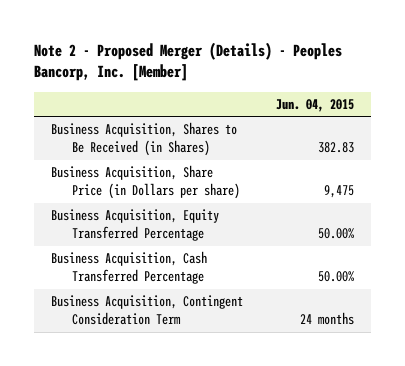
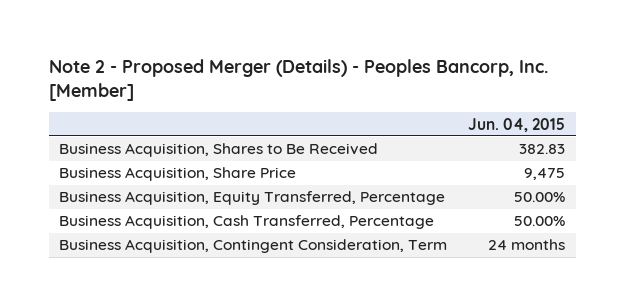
[50,122,237,157] Business Acquisition, Shares to Be Received (in Shares) -> [59,143,379,158] Business Acquisition, Shares to Be Received
[50,165,241,200] Business Acquisition, Share Price (in Dollars per share) -> [59,167,297,182] Business Acquisition, Share Price
[50,209,219,242] Business Acquisition, Equity Transferred Percentage -> [59,191,446,206] Business Acquisition, Equity Transferred, Percentage
[50,251,207,285] Business Acquisition, Cash Transferred Percentage -> [59,215,435,230] Business Acquisition, Cash Transferred, Percentage
[50,295,243,326] Business Acquisition, Contingent Consideration Term -> [59,239,448,254] Business Acquisition, Contingent Consideration, Term

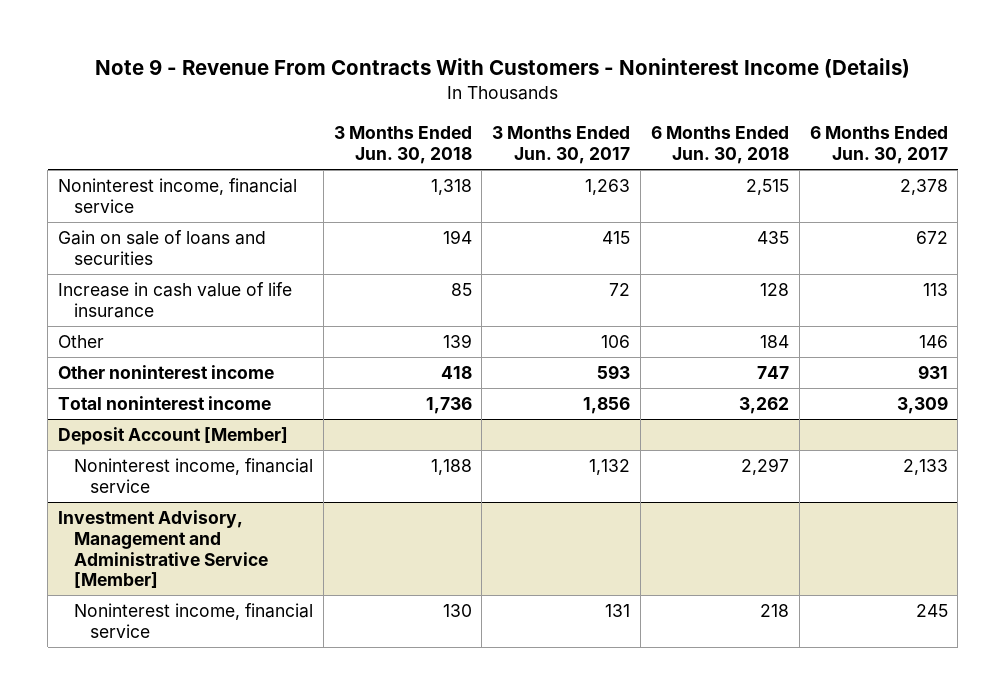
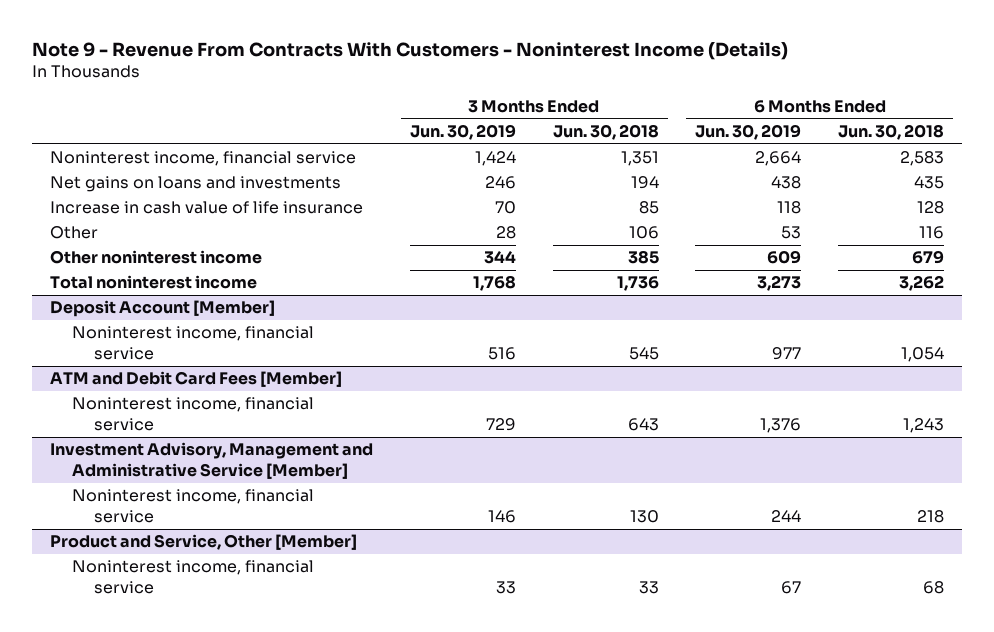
[492,126,631,164] 3 Months Ended Jun. 30, 2017 -> none
[809,126,948,164] 6 Months Ended Jun. 30, 2017 -> none
none -> [409,123,516,140] Jun. 30, 2019
none -> [695,123,802,140] Jun. 30, 2019
[430,179,472,196] 1,318 -> [620,151,659,167] 1,351
[745,179,789,196] 2,515 -> [900,151,945,167] 2,583
[58,230,267,265] Gain on sale of loans and securities -> [49,176,341,193] Net gains on loans and investments
[442,334,472,349] 139 -> [628,226,659,240] 106
[759,335,789,349] 184 -> [919,226,945,240] 116
[440,366,472,380] 418 -> [627,250,659,265] 385
[756,366,789,380] 747 -> [912,250,945,265] 679
[430,459,472,476] 1,188 -> [628,346,659,360] 545
[740,458,789,476] 2,297 -> [901,346,945,362] 1,054
none -> [49,371,342,388] ATM and Debit Card Fees [Member]
none -> [72,397,315,431] Noninterest income, financial service
none -> [49,534,357,551] Product and Service, Other [Member]
none -> [72,560,315,594] Noninterest income, financial service

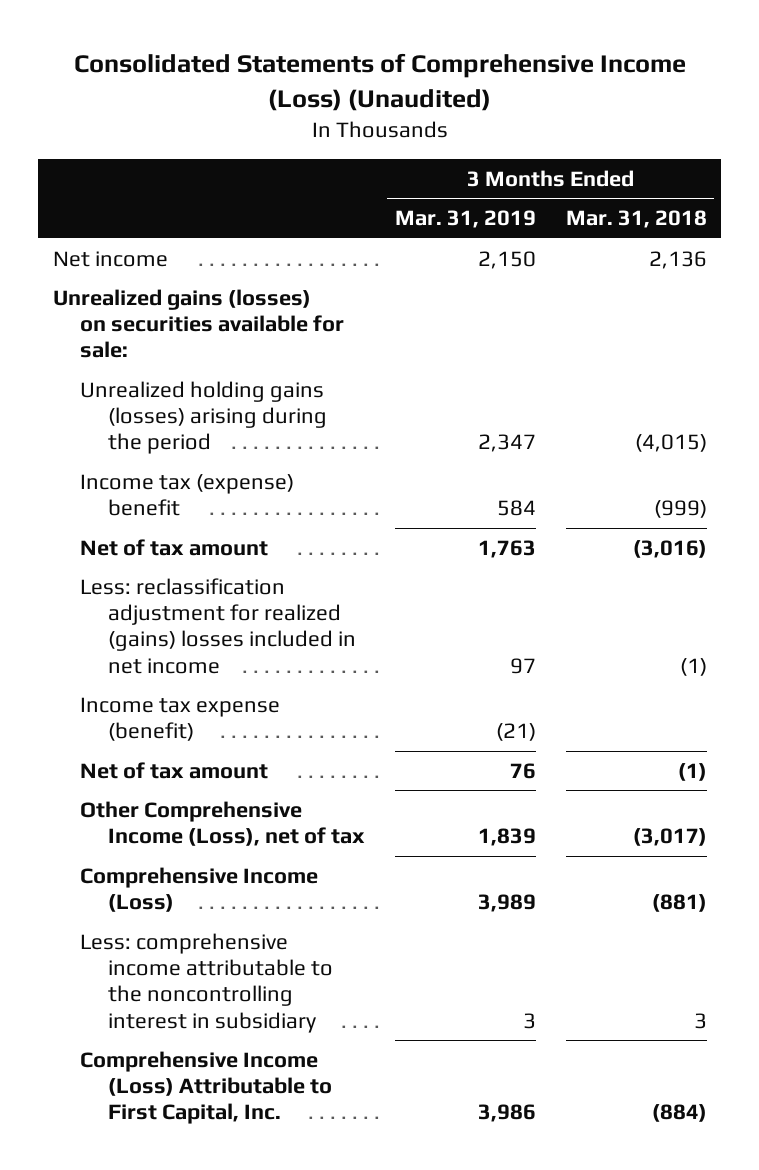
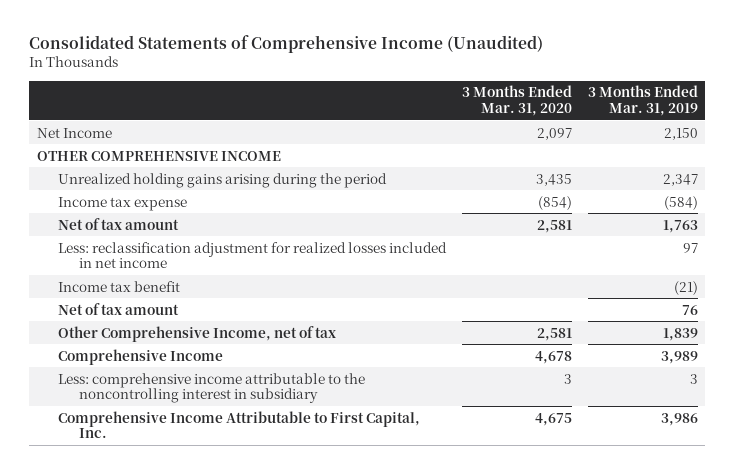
[73,53,686,111] Consolidated Statements of Comprehensive Income (Loss) (Unaudited) -> [28,35,543,54] Consolidated Statements of Comprehensive Income (Unaudited)
[565,210,707,229] Mar. 31, 2018 -> none
none -> [461,85,572,117] 3 Months Ended Mar. 31, 2020
[52,288,345,359] Unrealized gains (losses) on securities available for sale: -> none
[52,250,168,267] Net income -> [36,127,112,138] Net Income
none -> [36,150,281,161] OTHER COMPREHENSIVE INCOME
[80,380,328,455] Unrealized holding gains (losses) arising during the period -> [57,172,387,188] Unrealized holding gains arising during the period
[80,473,295,517] Income tax (expense) benefit -> [57,196,187,211] Income tax expense
[496,500,536,517] 584 -> [663,195,698,210] (584)
[80,577,357,674] Less: reclassification adjustment for realized (gains) losses included in net income -> [57,241,447,269] Less: reclassification adjustment for realized losses included in net income
[80,696,281,742] Income tax expense (benefit) -> [57,280,180,292] Income tax benefit
[80,800,366,847] Other Comprehensive Income (Loss), net of tax -> [57,325,336,342] Other Comprehensive Income, net of tax
[80,866,319,913] Comprehensive Income (Loss) -> [57,348,223,365] Comprehensive Income
[80,1050,333,1125] Comprehensive Income (Loss) Attributable to First Capital, Inc. -> [57,410,420,439] Comprehensive Income Attributable to First Capital, Inc.

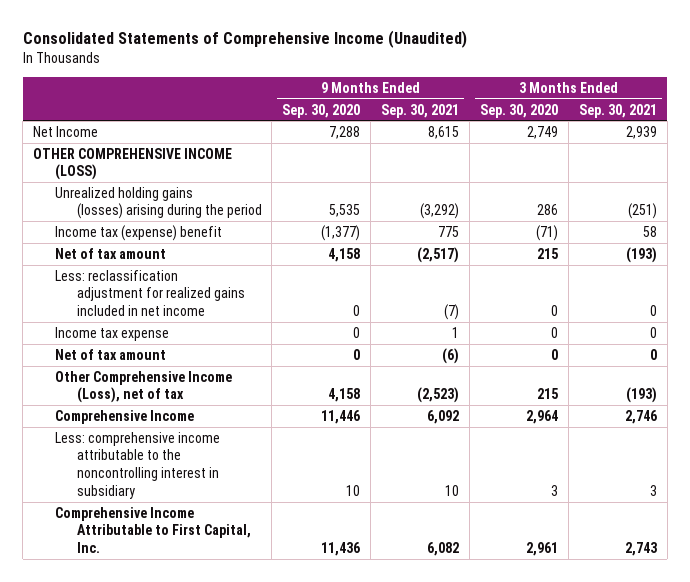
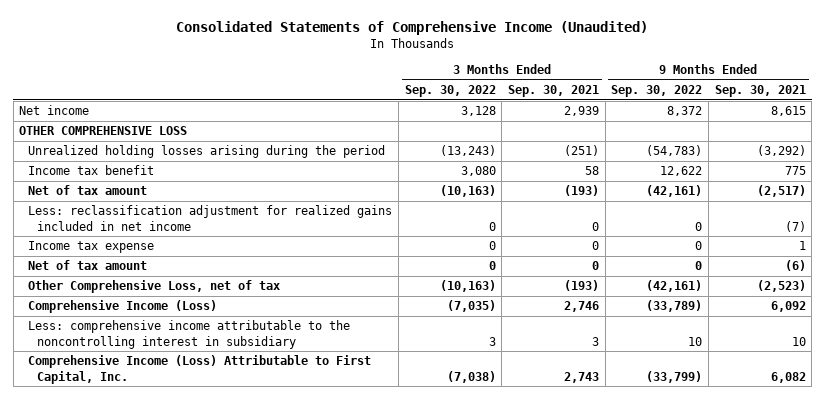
[282,103,361,118] Sep. 30, 2020 -> none
[480,103,559,118] Sep. 30, 2020 -> none
none -> [404,85,496,98] Sep. 30, 2022
none -> [611,85,703,98] Sep. 30, 2022
[33,125,99,137] Net Income -> [19,105,90,116] Net income
[33,147,233,181] OTHER COMPREHENSIVE INCOME (LOSS) -> [19,126,188,136] OTHER COMPREHENSIVE LOSS
[54,186,262,220] Unrealized holding gains (losses) arising during the period -> [28,145,386,159] Unrealized holding losses arising during the period
[54,224,222,241] Income tax (expense) benefit -> [28,165,155,176] Income tax benefit
[54,370,232,404] Other Comprehensive Income (Loss), net of tax -> [28,280,281,294] Other Comprehensive Loss, net of tax
[54,409,194,424] Comprehensive Income -> [28,300,218,314] Comprehensive Income (Loss)
[54,506,251,554] Comprehensive Income Attributable to First Capital, Inc. -> [28,355,372,384] Comprehensive Income (Loss) Attributable to First Capital, Inc.

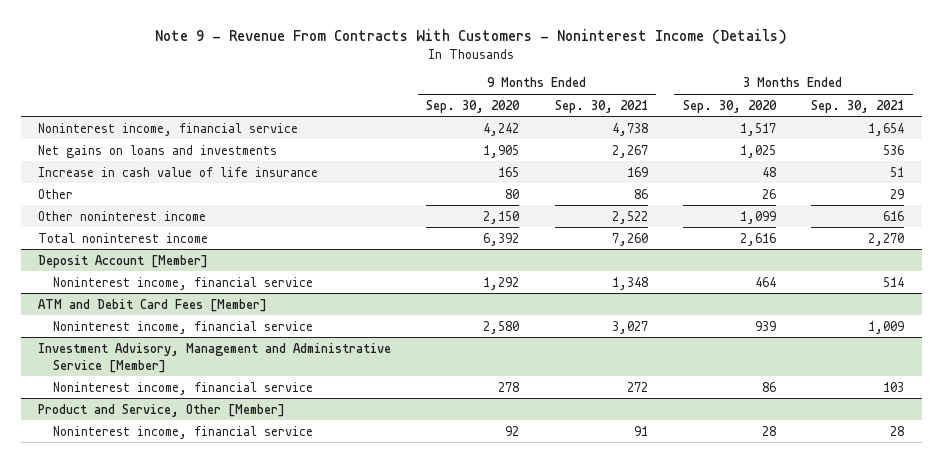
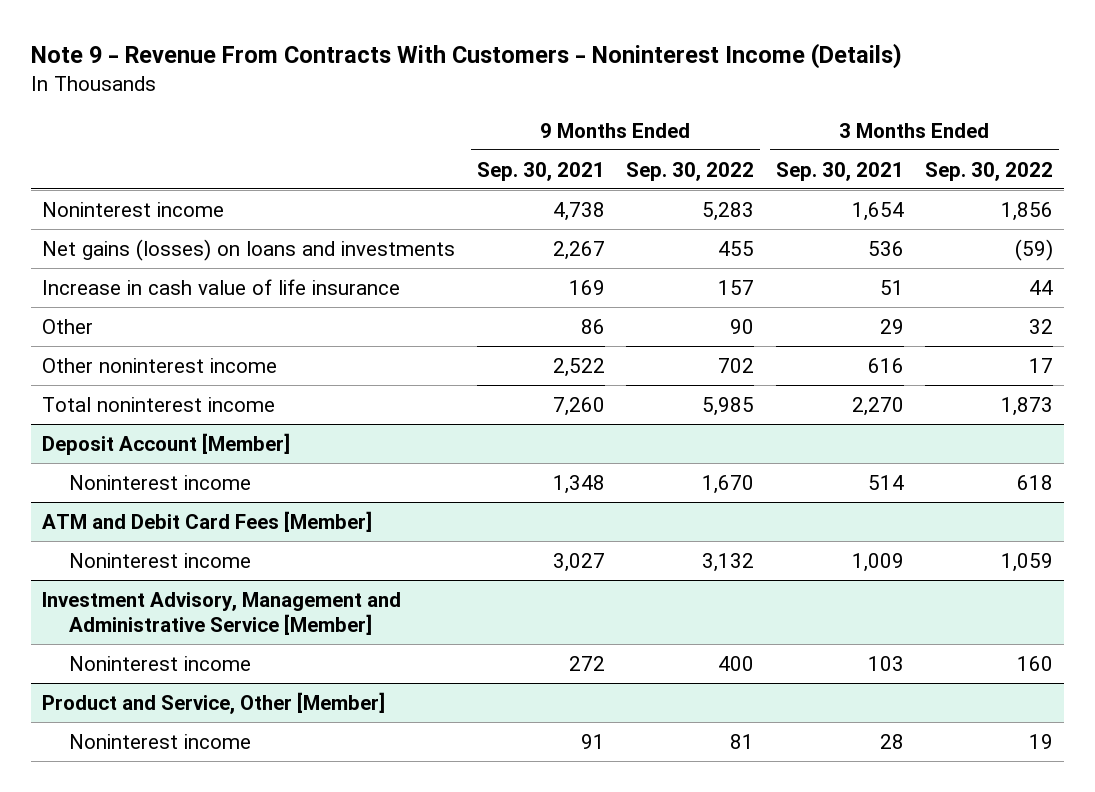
[426,99,521,113] Sep. 30, 2020 -> none
[682,99,777,113] Sep. 30, 2020 -> none
none -> [626,161,755,181] Sep. 30, 2022
none -> [925,161,1054,181] Sep. 30, 2022
[38,122,299,136] Noninterest income, financial service -> [42,201,225,217] Noninterest income
[38,144,278,158] Net gains on loans and investments -> [42,238,456,261] Net gains (losses) on loans and investments
[53,276,314,290] Noninterest income, financial service -> [69,474,252,490] Noninterest income
[53,320,314,334] Noninterest income, financial service -> [69,552,252,568] Noninterest income
[53,381,314,395] Noninterest income, financial service -> [69,655,252,671] Noninterest income
[53,425,314,439] Noninterest income, financial service -> [69,733,252,749] Noninterest income

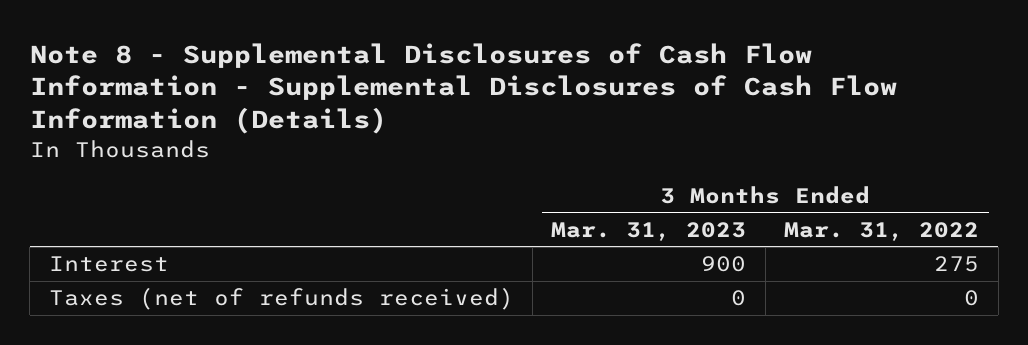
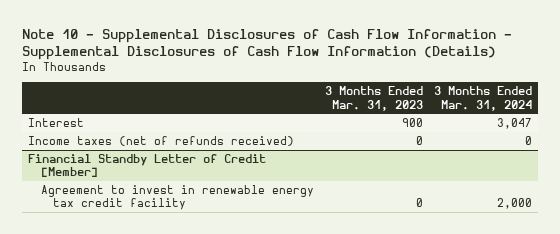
[29,42,897,135] Note 8 - Supplemental Disclosures of Cash Flow Information - Supplemental Disclosures of Cash Flow Information (Details) -> [22,29,513,61] Note 10 - Supplemental Disclosures of Cash Flow Information - Supplemental Disclosures of Cash Flow Information (Details)
[784,221,980,241] Mar. 31, 2022 -> none
none -> [434,86,533,111] 3 Months Ended Mar. 31, 2024
[48,287,514,311] Taxes (net of refunds received) -> [27,136,294,147] Income taxes (net of refunds received)
none -> [27,154,266,178] Financial Standby Letter of Credit [Member]
none -> [40,185,314,211] Agreement to invest in renewable energy tax credit facility

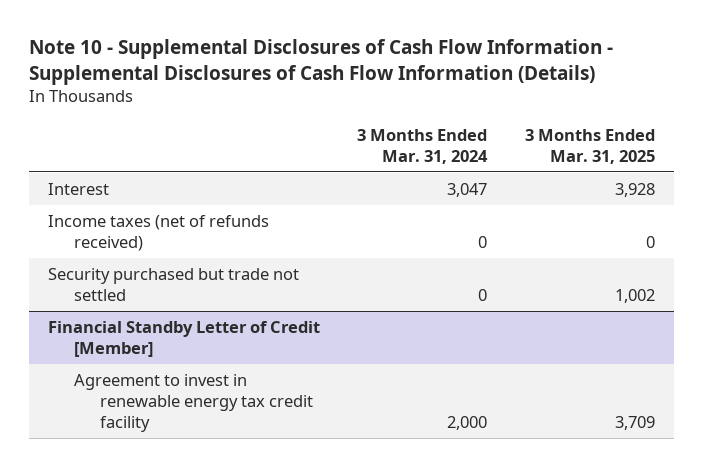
[324,86,423,111] 3 Months Ended Mar. 31, 2023 -> none
none -> [525,128,656,164] 3 Months Ended Mar. 31, 2025
none -> [47,267,299,301] Security purchased but trade not settled

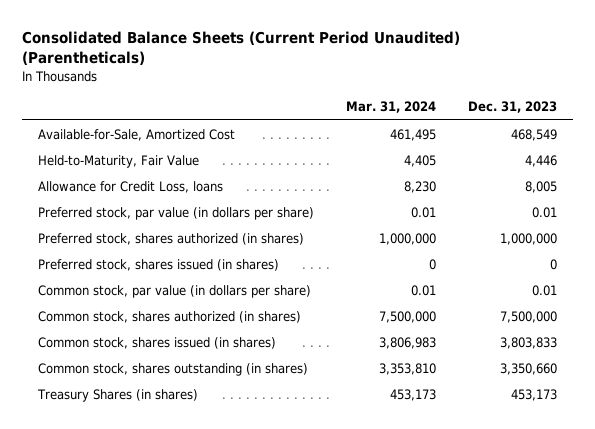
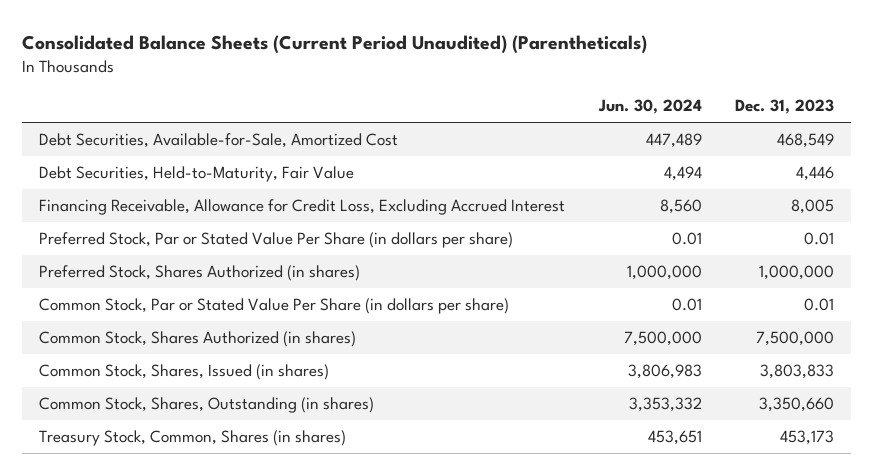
[346,101,437,114] Mar. 31, 2024 -> none
none -> [597,99,702,115] Jun. 30, 2024
[38,258,280,271] Preferred stock, shares issued (in shares) -> none
[38,128,236,141] Available-for-Sale, Amortized Cost -> [39,133,399,149] Debt Securities, Available-for-Sale, Amortized Cost
[38,154,200,168] Held-to-Maturity, Fair Value -> [39,166,355,183] Debt Securities, Held-to-Maturity, Fair Value
[38,180,224,193] Allowance for Credit Loss, loans -> [39,199,566,216] Financing Receivable, Allowance for Credit Loss, Excluding Accrued Interest
[38,206,315,220] Preferred stock, par value (in dollars per share) -> [39,232,514,249] Preferred Stock, Par or Stated Value Per Share (in dollars per share)
[38,232,305,245] Preferred stock, shares authorized (in shares) -> [39,265,361,282] Preferred Stock, Shares Authorized (in shares)
[38,284,312,298] Common stock, par value (in dollars per share) -> [39,298,510,315] Common Stock, Par or Stated Value Per Share (in dollars per share)
[38,310,302,323] Common stock, shares authorized (in shares) -> [39,331,357,348] Common Stock, Shares Authorized (in shares)
[38,336,277,349] Common stock, shares issued (in shares) -> [39,364,330,381] Common Stock, Shares, Issued (in shares)
[38,362,309,376] Common stock, shares outstanding (in shares) -> [39,397,375,414] Common Stock, Shares, Outstanding (in shares)
[37,388,199,402] Treasury Shares (in shares) -> [39,430,347,447] Treasury Stock, Common, Shares (in shares)

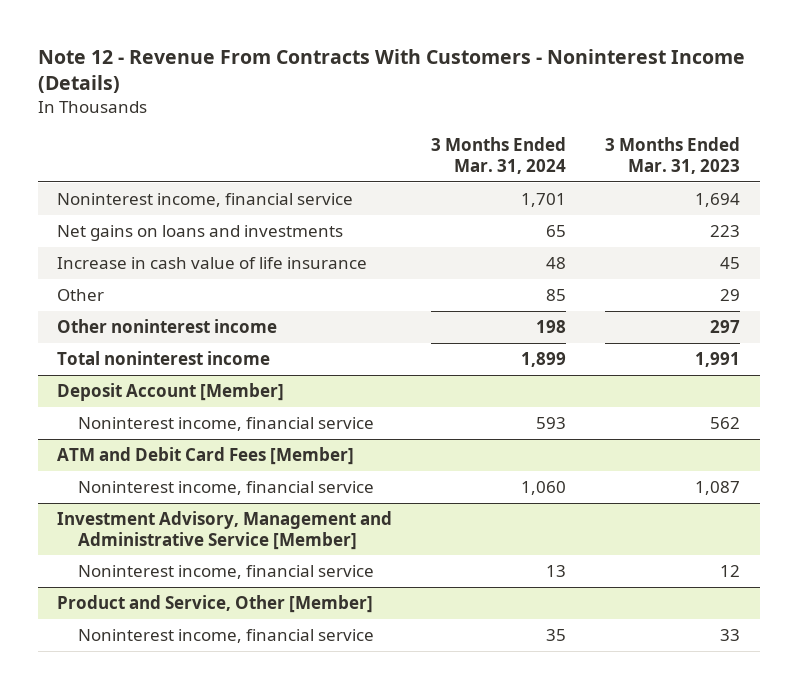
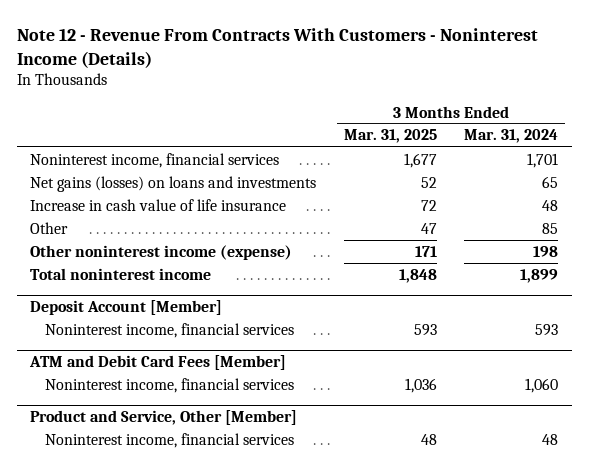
[605,137,741,175] 3 Months Ended Mar. 31, 2023 -> none
none -> [343,129,437,144] Mar. 31, 2025
[57,192,354,207] Noninterest income, financial service -> [30,152,280,168] Noninterest income, financial services
[57,224,344,241] Net gains on loans and investments -> [30,175,317,192] Net gains (losses) on loans and investments
[57,318,278,333] Other noninterest income -> [30,244,293,260] Other noninterest income (expense)
[78,416,375,431] Noninterest income, financial service -> [44,322,294,338] Noninterest income, financial services
[57,510,393,550] Investment Advisory, Management and Administrative Service [Member] -> none
[78,564,375,579] Noninterest income, financial service -> none
[78,480,375,495] Noninterest income, financial service -> [44,377,294,393] Noninterest income, financial services
[78,628,375,643] Noninterest income, financial service -> [44,432,294,448] Noninterest income, financial services
[546,628,567,641] 35 -> [542,433,559,445] 48

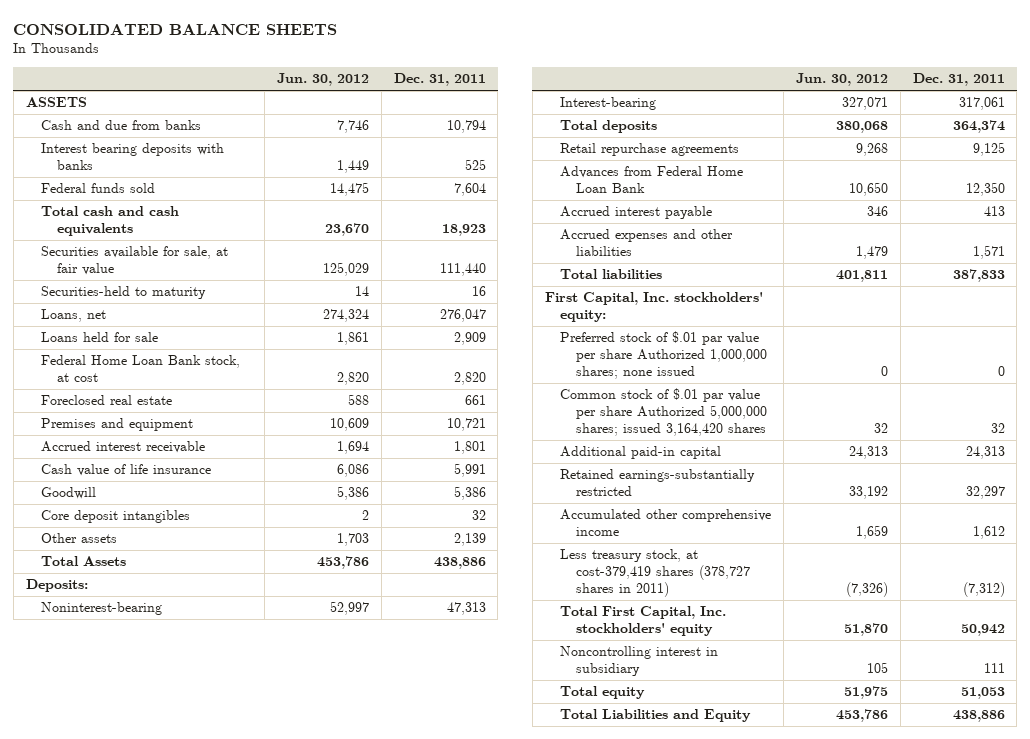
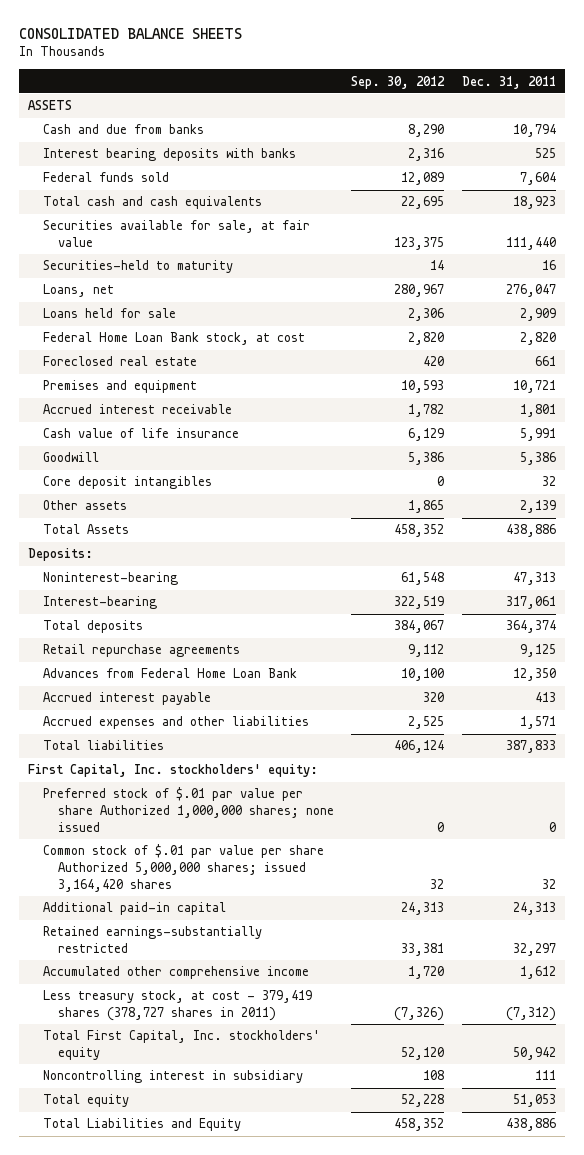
[276,73,369,87] Jun. 30, 2012 -> none
none -> [351,75,446,89] Sep. 30, 2012
[560,549,750,598] Less treasury stock, at cost-379,419 shares (378,727 shares in 2011) -> [42,990,312,1022] Less treasury stock, at cost - 379,419 shares (378,727 shares in 2011)

